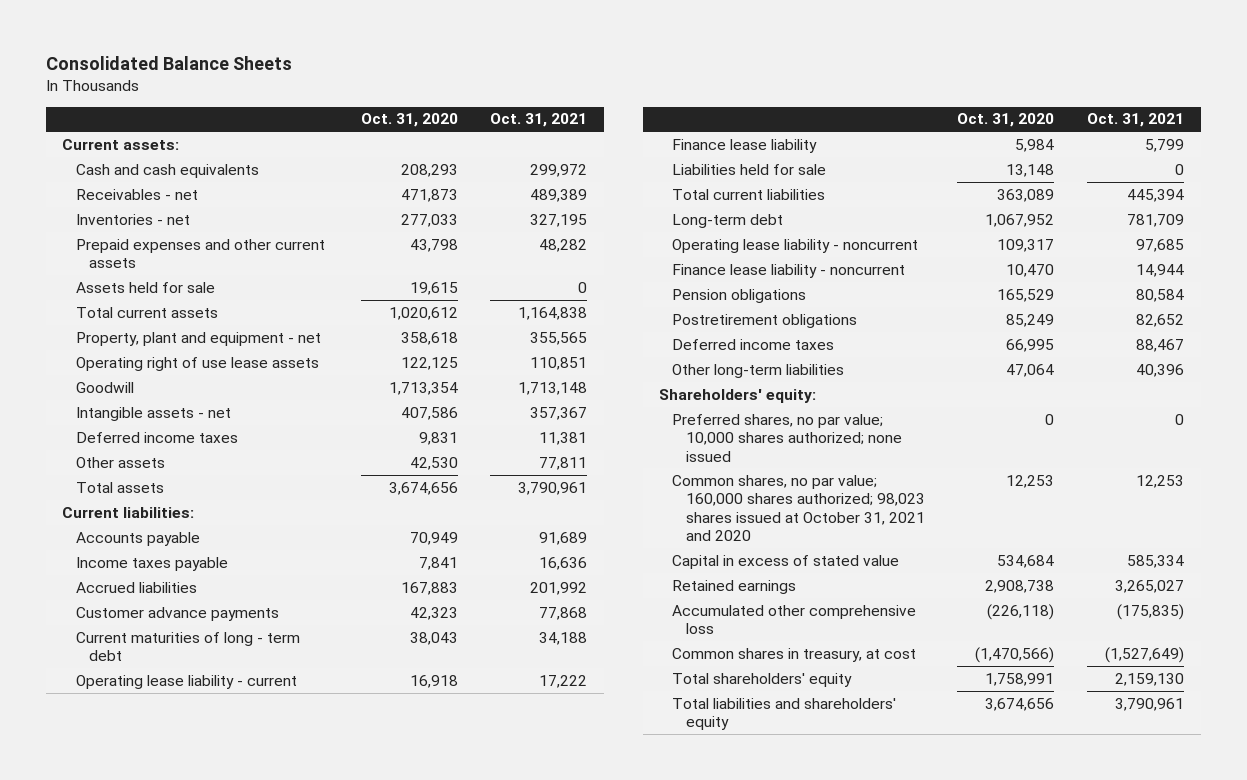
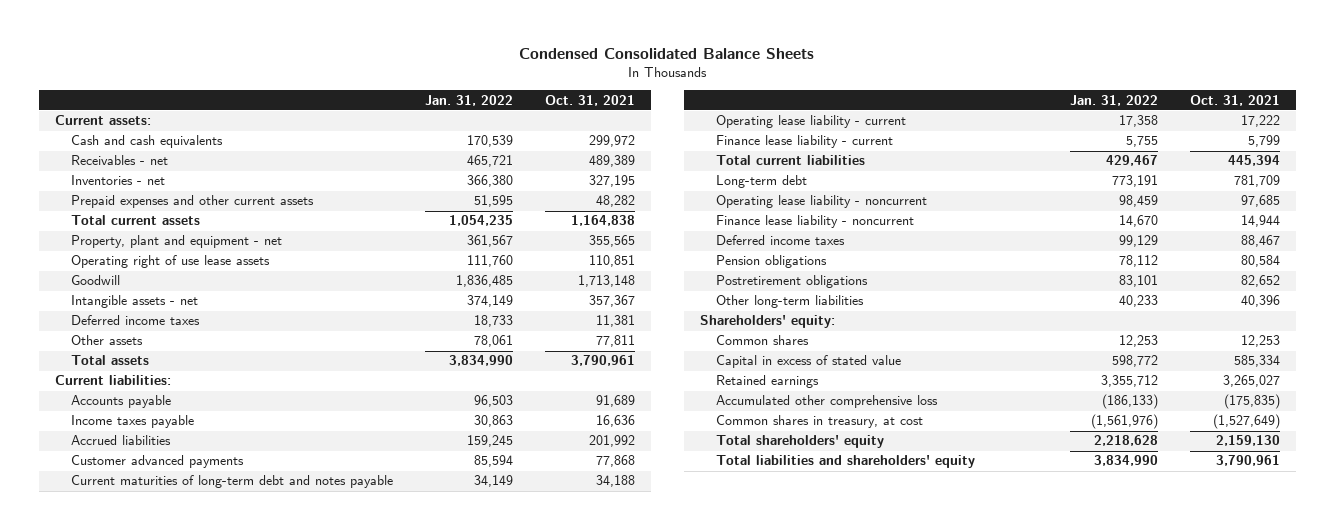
[45,56,292,71] Consolidated Balance Sheets -> [519,48,815,60] Condensed Consolidated Balance Sheets
[360,113,458,128] Oct. 31, 2020 -> none
none -> [424,94,513,106] Jan. 31, 2022
[75,281,215,293] Assets held for sale -> none
[75,606,279,621] Customer advance payments -> [70,455,244,469] Customer advanced payments
[75,631,300,662] Current maturities of long - term debt -> [70,475,393,489] Current maturities of long-term debt and notes payable
[672,163,827,175] Liabilities held for sale -> none
[672,138,818,153] Finance lease liability -> [715,135,893,149] Finance lease liability - current
[672,338,835,350] Deferred income taxes -> [715,235,845,246] Deferred income taxes
[672,413,902,462] Preferred shares, no par value; 10,000 shares authorized; none issued -> none
[672,474,925,541] Common shares, no par value; 160,000 shares authorized; 98,023 shares issued at October 31, 2021 and 2020 -> [715,335,809,346] Common shares

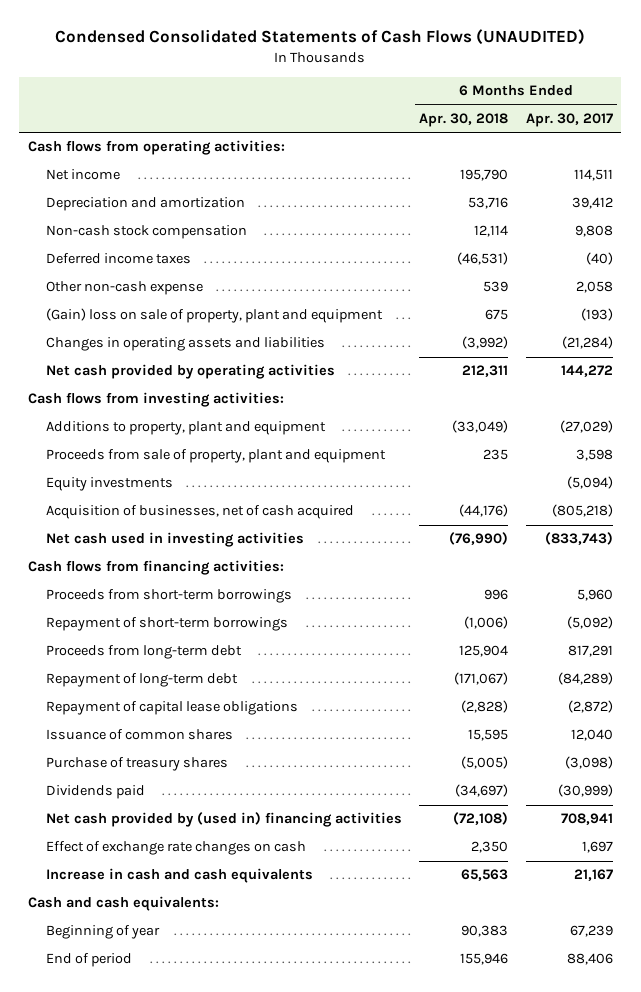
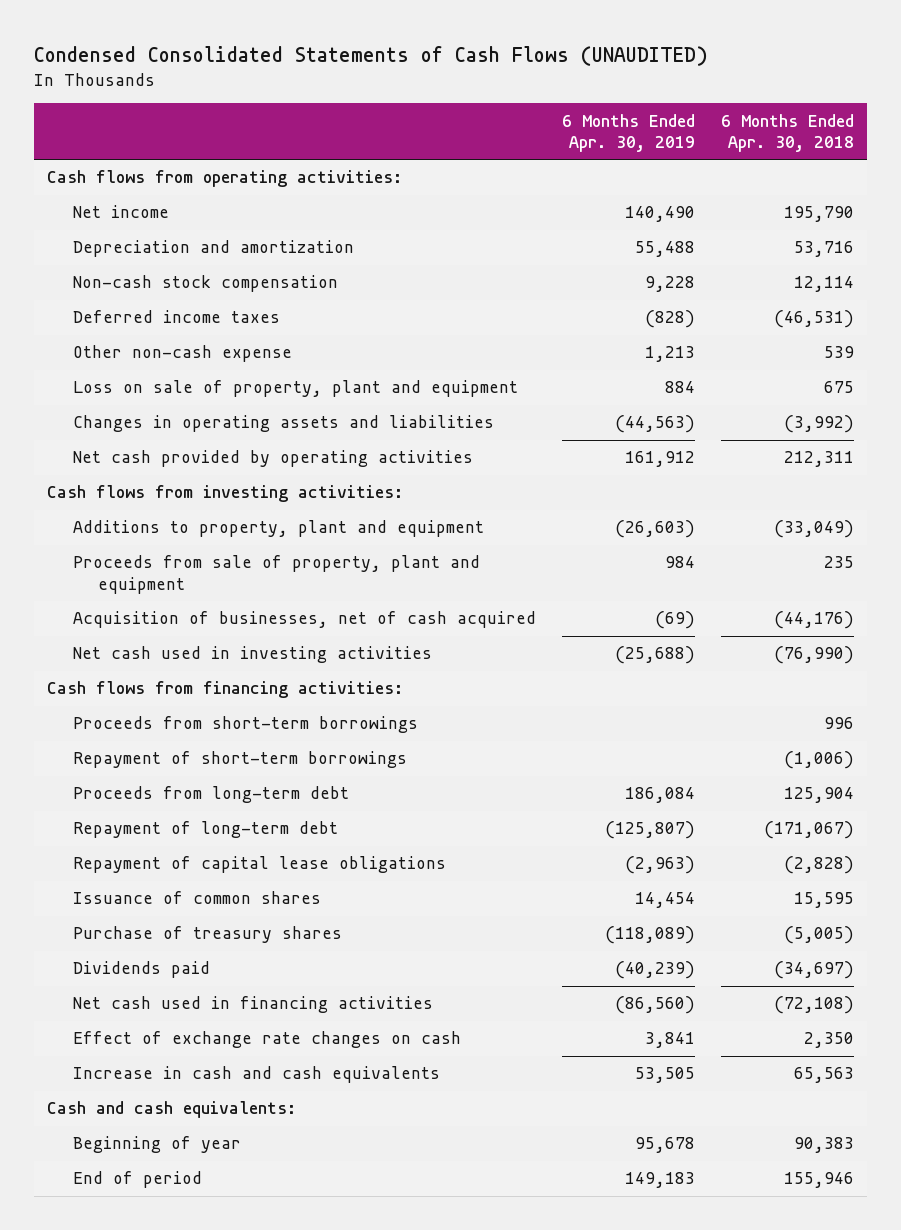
[525,112,613,127] Apr. 30, 2017 -> none
none -> [561,113,695,152] 6 Months Ended Apr. 30, 2019
[46,308,384,324] (Gain) loss on sale of property, plant and equipment -> [72,380,518,398] Loss on sale of property, plant and equipment
[46,477,174,492] Equity investments -> none
[46,812,403,828] Net cash provided by (used in) financing activities -> [72,996,433,1014] Net cash used in financing activities

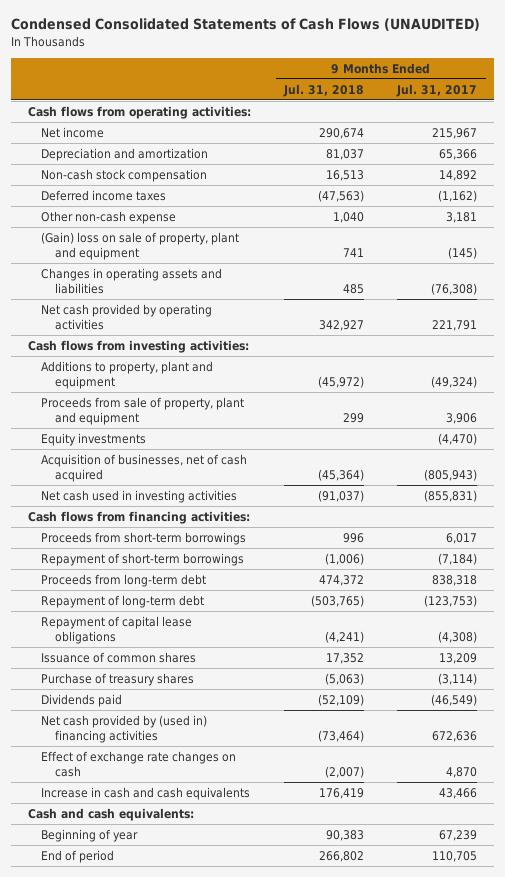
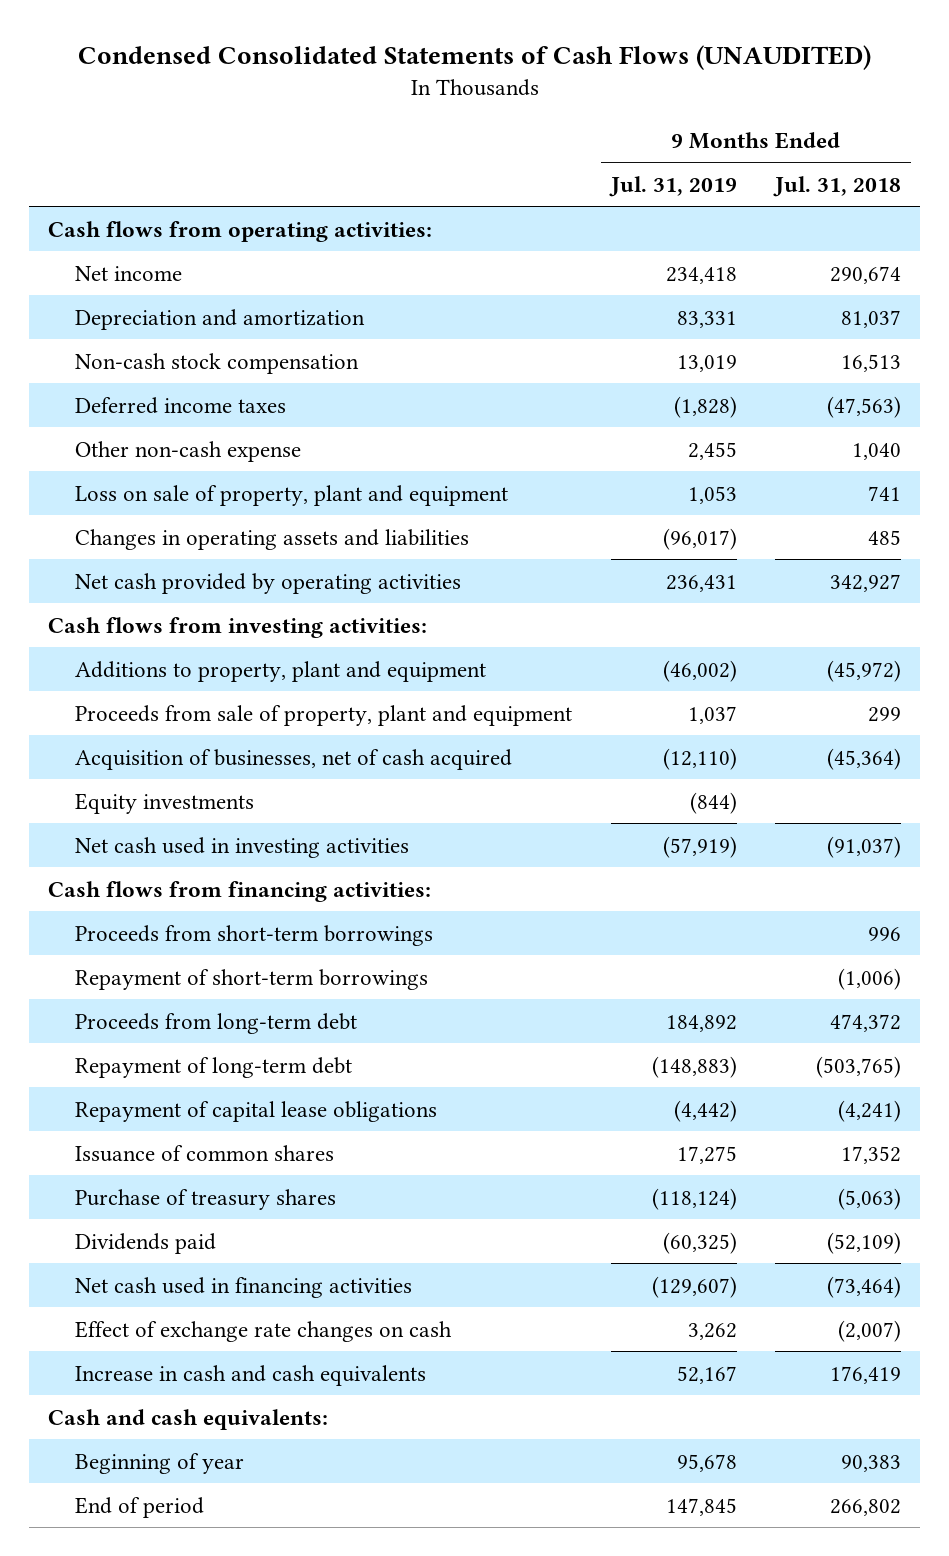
[396,83,478,97] Jul. 31, 2017 -> none
none -> [608,175,737,197] Jul. 31, 2019
[41,231,240,260] (Gain) loss on sale of property, plant and equipment -> [75,484,509,506] Loss on sale of property, plant and equipment
[41,432,147,446] Equity investments -> [75,792,255,814] Equity investments
[41,714,208,743] Net cash provided by (used in) financing activities -> [75,1276,413,1298] Net cash used in financing activities

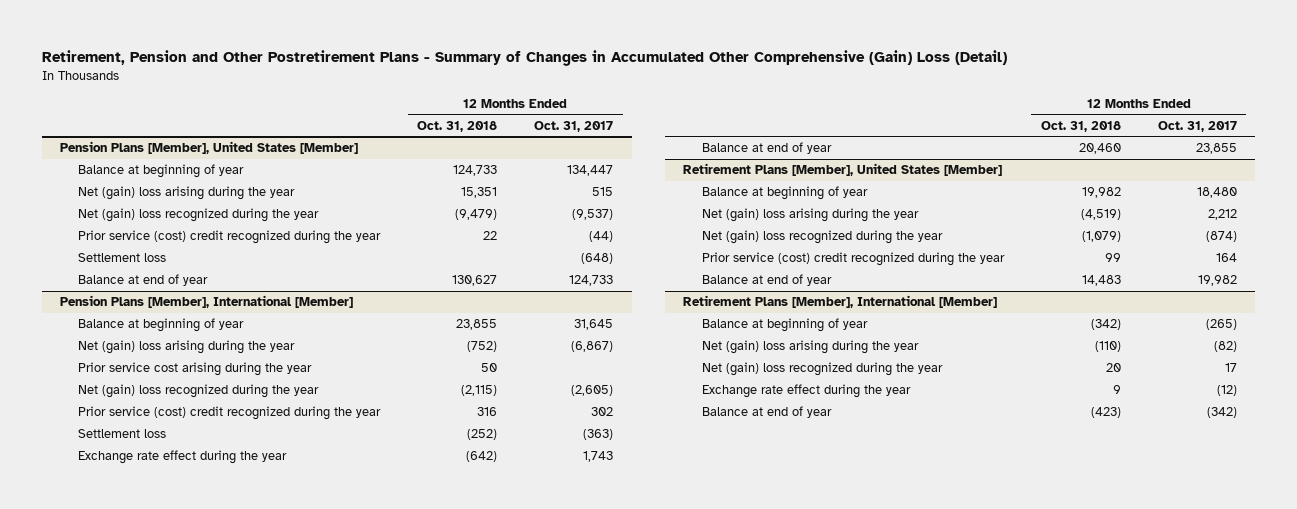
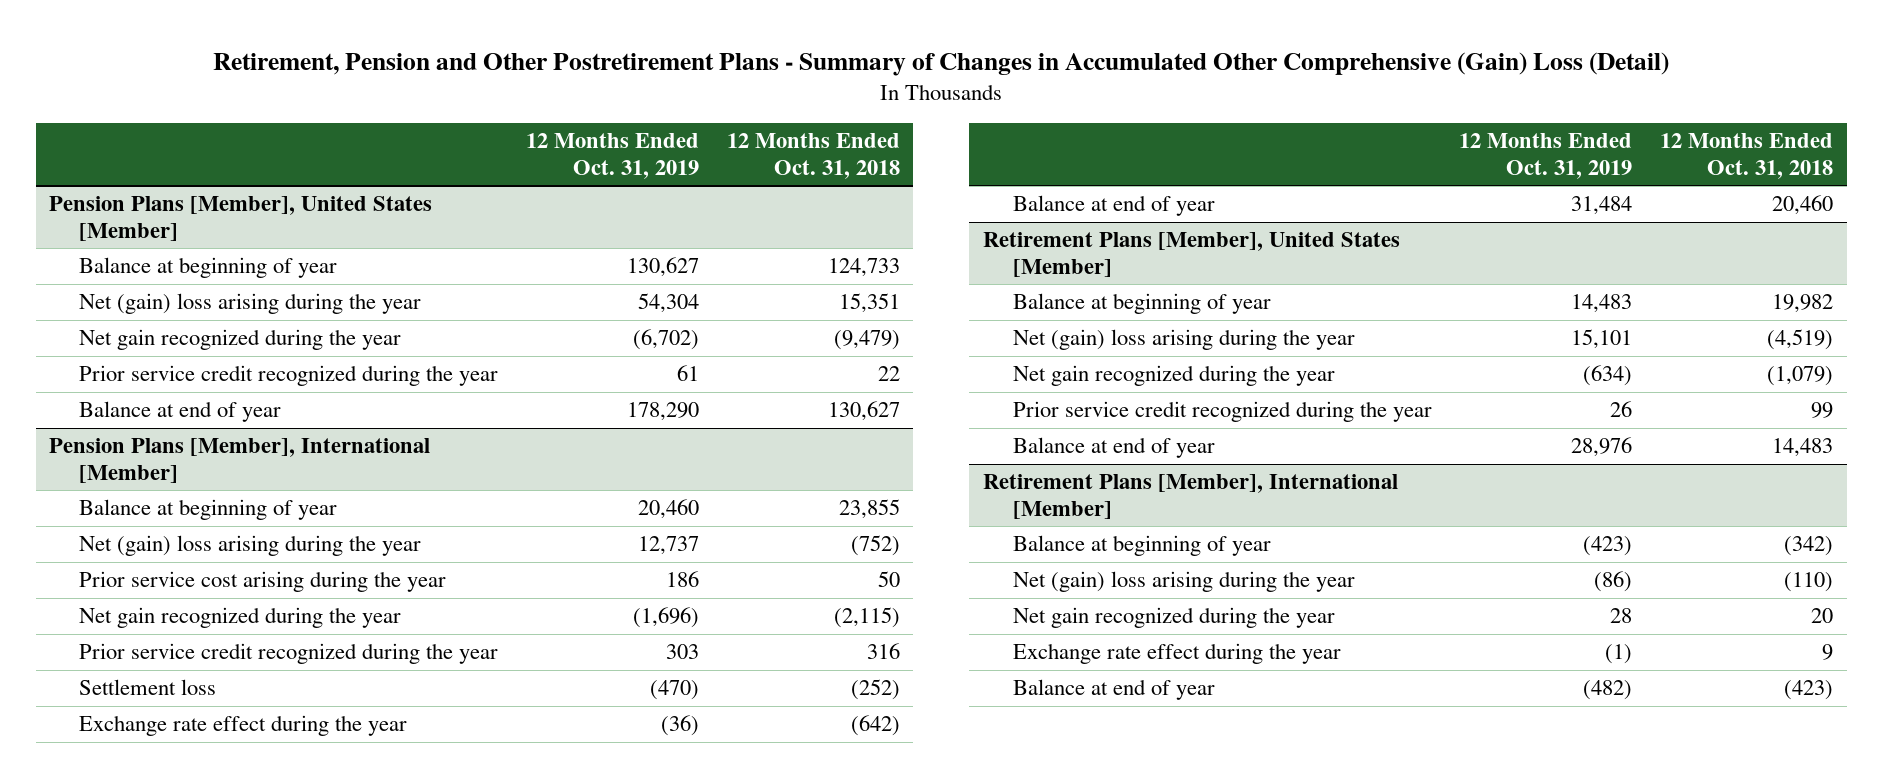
[534,121,614,133] Oct. 31, 2017 -> none
none -> [525,133,699,179] 12 Months Ended Oct. 31, 2019
[78,253,167,263] Settlement loss -> none
[78,208,320,223] Net (gain) loss recognized during the year -> [79,329,402,351] Net gain recognized during the year
[78,230,382,245] Prior service (cost) credit recognized during the year -> [79,365,499,387] Prior service credit recognized during the year
[78,384,320,399] Net (gain) loss recognized during the year -> [79,607,402,629] Net gain recognized during the year
[78,406,382,421] Prior service (cost) credit recognized during the year -> [79,643,499,665] Prior service credit recognized during the year
[701,230,943,245] Net (gain) loss recognized during the year -> [1012,365,1335,387] Net gain recognized during the year
[701,252,1005,267] Prior service (cost) credit recognized during the year -> [1012,401,1432,423] Prior service credit recognized during the year
[701,362,943,377] Net (gain) loss recognized during the year -> [1012,607,1335,629] Net gain recognized during the year

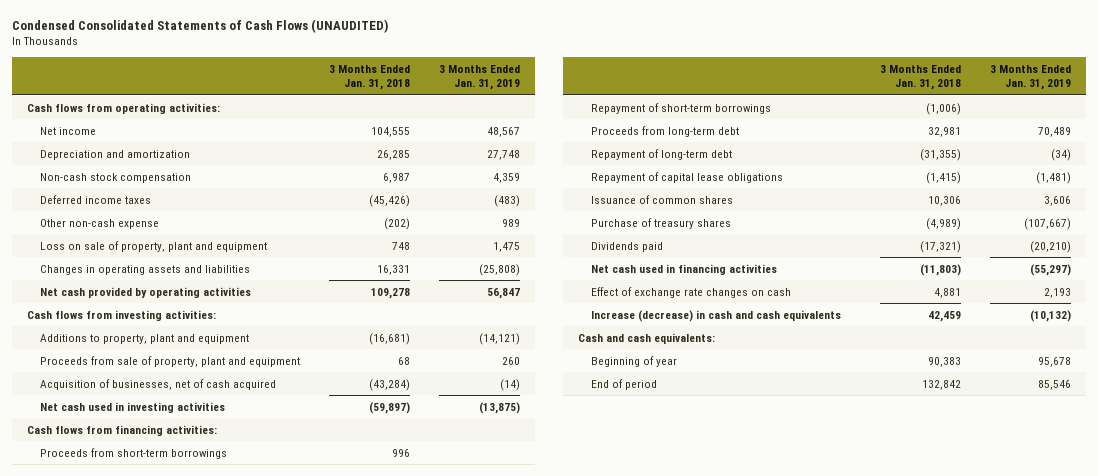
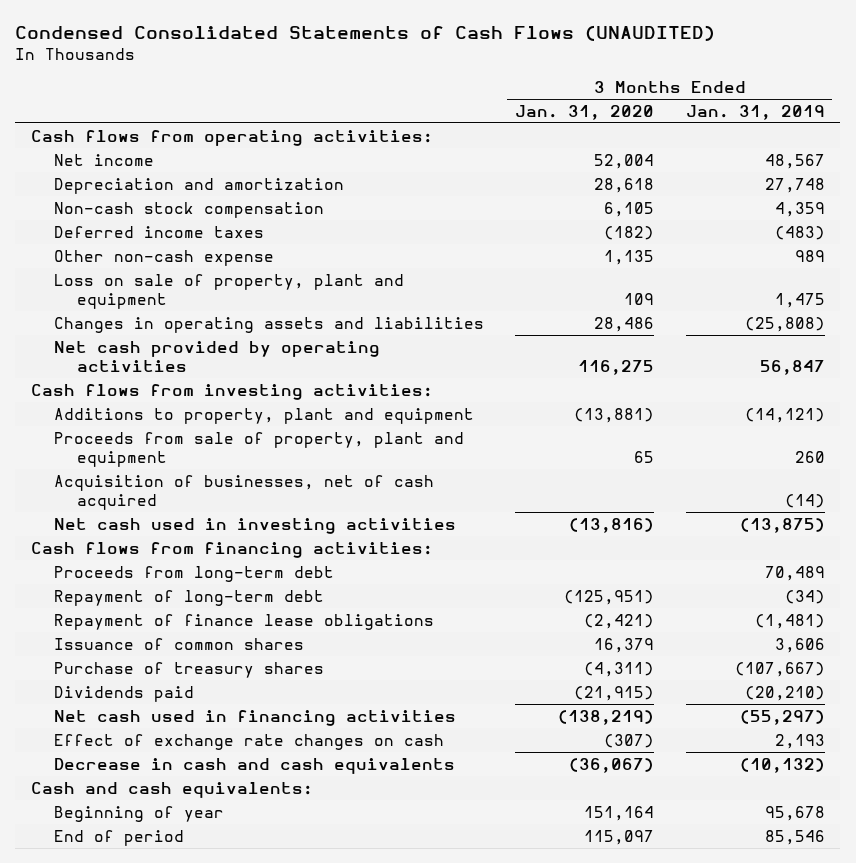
[329,64,411,91] 3 Months Ended Jan. 31, 2018 -> none
none -> [515,104,655,120] Jan. 31, 2020
[40,447,228,459] Proceeds from short-term borrowings -> none
[591,102,772,114] Repayment of short-term borrowings -> none
[591,171,784,183] Repayment of capital lease obligations -> [53,613,434,630] Repayment of finance lease obligations
[591,309,842,322] Increase (decrease) in cash and cash equivalents -> [53,757,455,774] Decrease in cash and cash equivalents

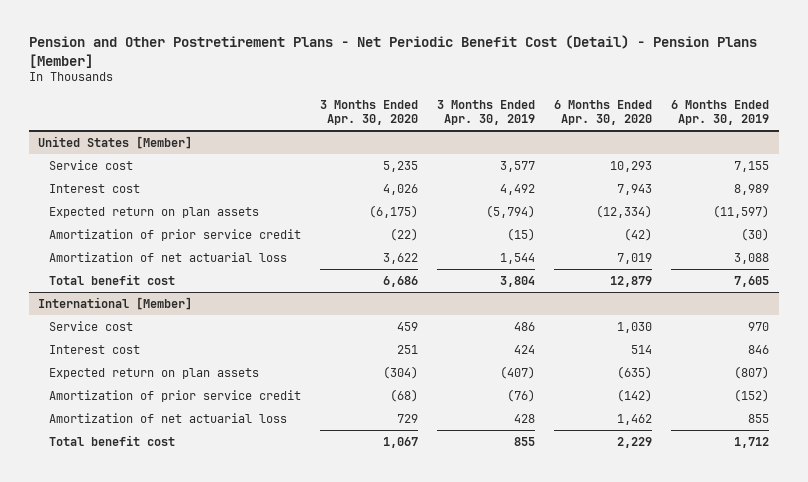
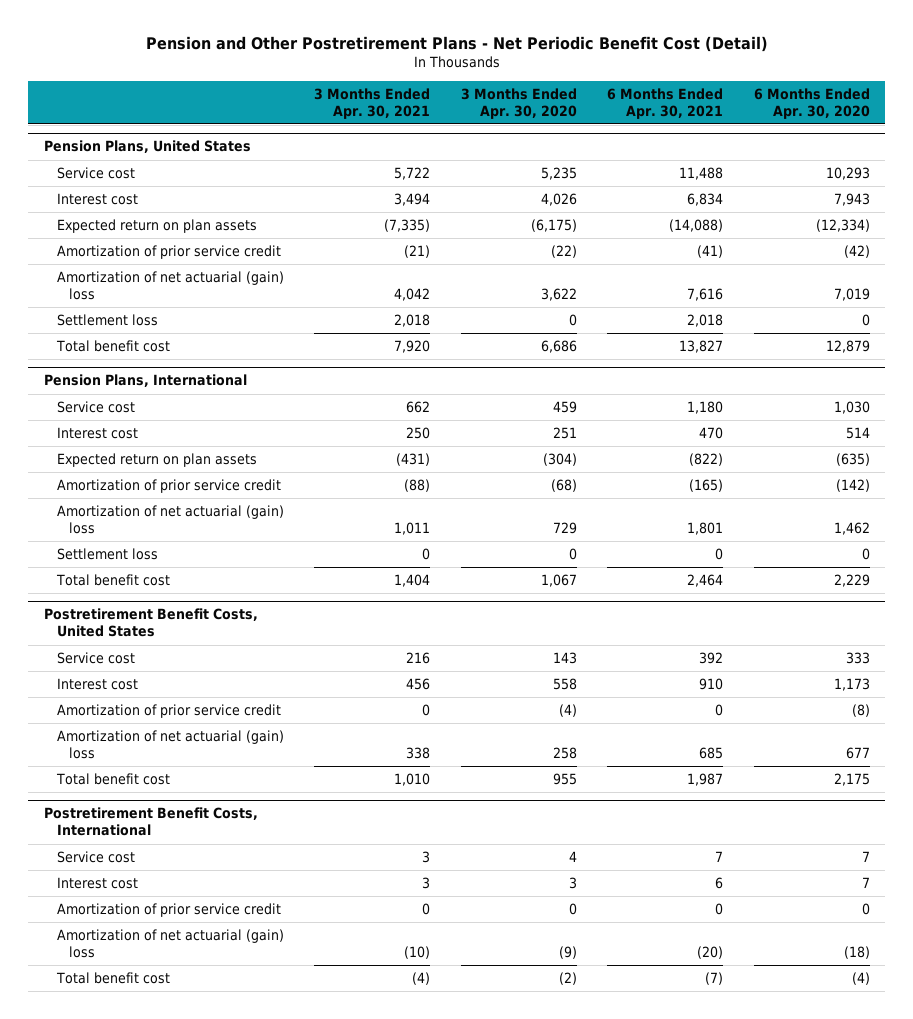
[28,35,757,68] Pension and Other Postretirement Plans - Net Periodic Benefit Cost (Detail) - Pension Plans [Member] -> [145,36,768,53] Pension and Other Postretirement Plans - Net Periodic Benefit Cost (Detail)
[437,99,536,126] 3 Months Ended Apr. 30, 2019 -> none
[671,99,770,126] 6 Months Ended Apr. 30, 2019 -> none
none -> [314,87,431,119] 3 Months Ended Apr. 30, 2021
none -> [607,87,724,119] 6 Months Ended Apr. 30, 2021
[38,135,193,149] United States [Member] -> none
none -> [43,140,251,154] Pension Plans, United States
[48,251,287,262] Amortization of net actuarial loss -> [56,271,284,300] Amortization of net actuarial (gain) loss
none -> [56,314,158,327] Settlement loss
[38,296,193,310] International [Member] -> none
none -> [43,374,247,388] Pension Plans, International
[48,412,287,423] Amortization of net actuarial loss -> [56,505,284,534] Amortization of net actuarial (gain) loss
none -> [56,548,158,561] Settlement loss
none -> [43,608,258,638] Postretirement Benefit Costs, United States
none -> [56,652,135,665] Service cost
none -> [56,678,138,691] Interest cost
none -> [56,704,281,719] Amortization of prior service credit
none -> [56,730,284,759] Amortization of net actuarial (gain) loss
none -> [55,773,170,786] Total benefit cost
none -> [43,807,258,837] Postretirement Benefit Costs, International
none -> [56,851,135,864] Service cost
none -> [56,877,138,890] Interest cost
none -> [56,903,281,918] Amortization of prior service credit
none -> [56,929,284,958] Amortization of net actuarial (gain) loss
none -> [55,972,170,985] Total benefit cost

